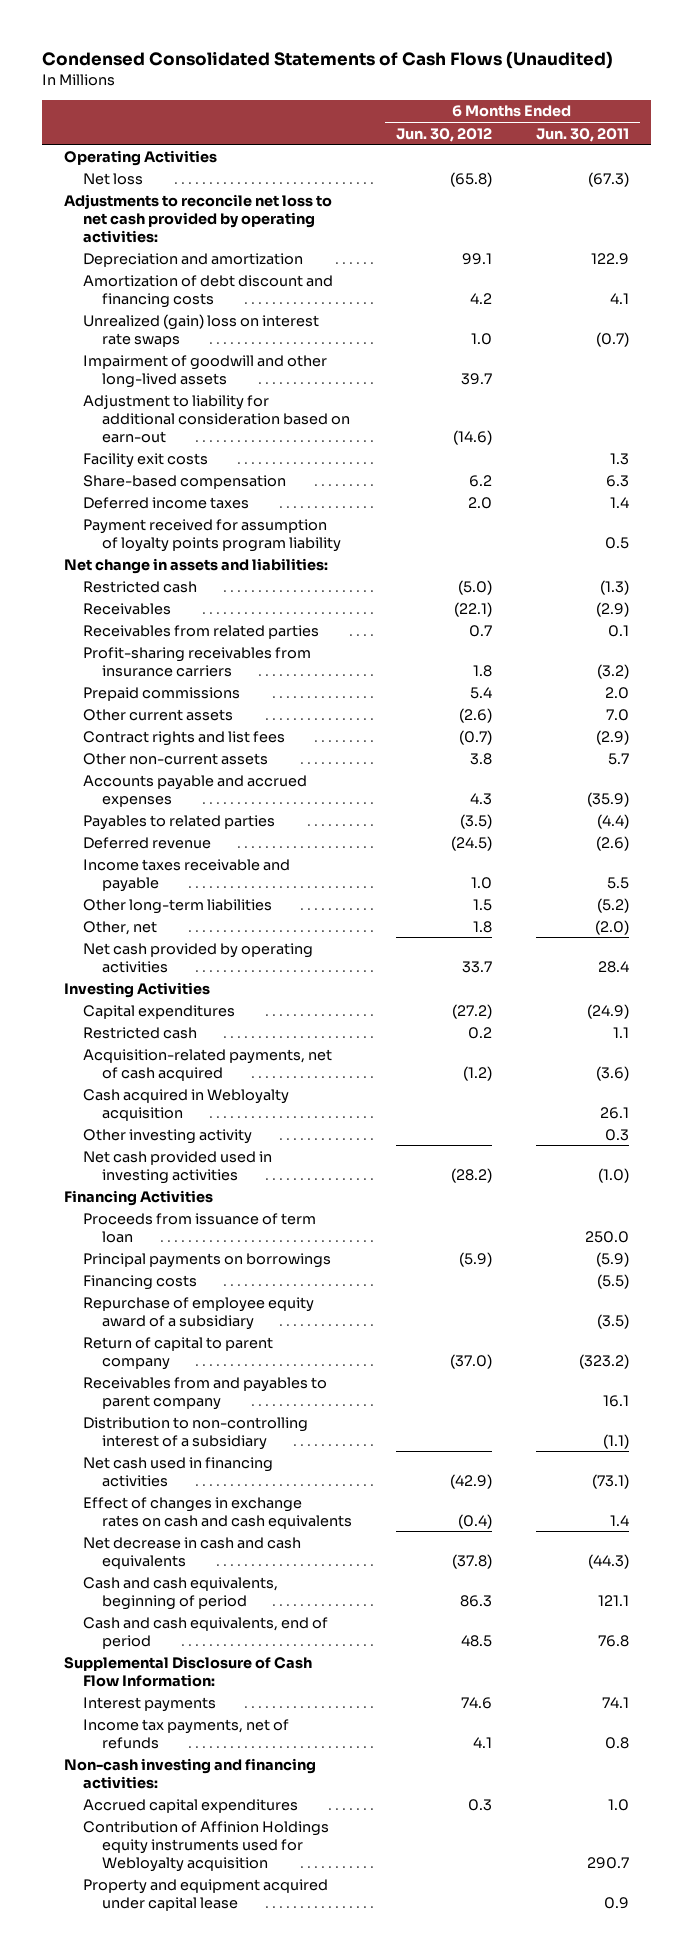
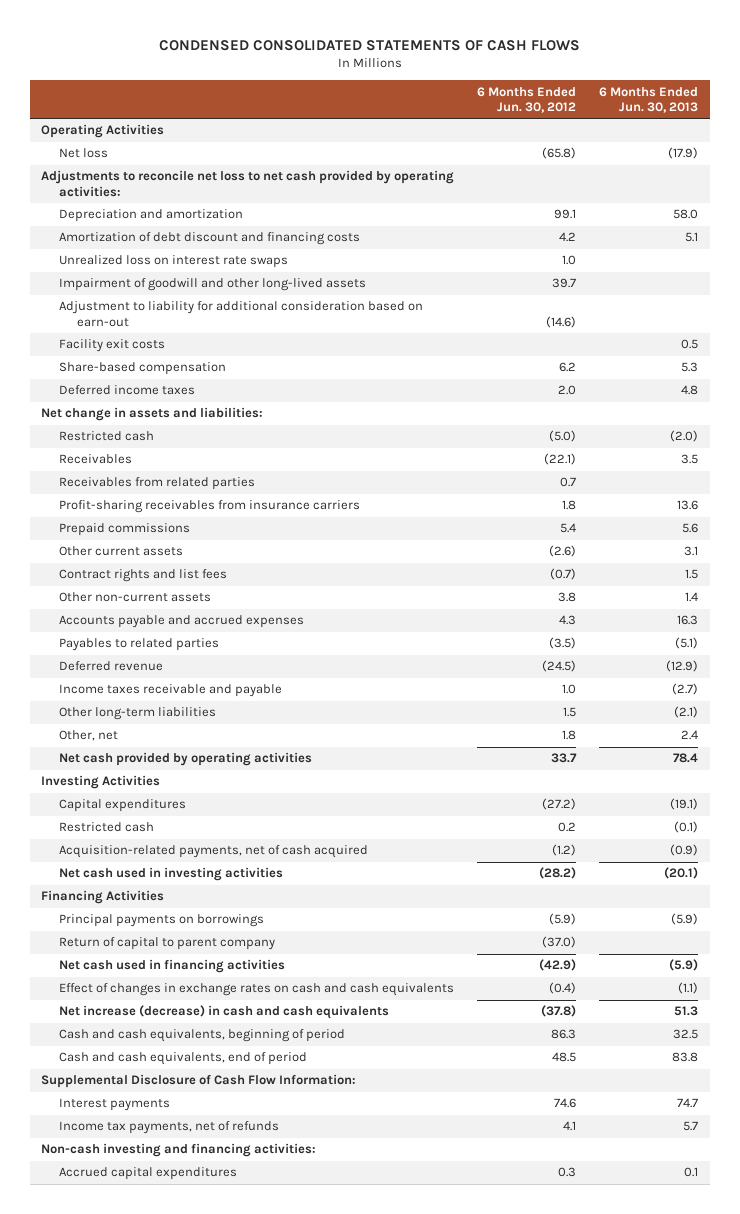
[42,51,614,70] Condensed Consolidated Statements of Cash Flows (Unaudited) -> [158,39,580,51] CONDENSED CONSOLIDATED STATEMENTS OF CASH FLOWS
[535,127,629,142] Jun. 30, 2011 -> none
none -> [599,86,699,114] 6 Months Ended Jun. 30, 2013
[83,313,320,347] Unrealized (gain) loss on interest rate swaps -> [58,255,288,269] Unrealized loss on interest rate swaps
[83,518,342,552] Payment received for assumption of loyalty points program liability -> none
[83,1088,290,1121] Cash acquired in Webloyalty acquisition -> none
[83,1128,253,1144] Other investing activity -> none
[83,1150,273,1184] Net cash provided used in investing activities -> [58,867,283,882] Net cash used in investing activities
[83,1212,317,1243] Proceeds from issuance of term loan -> none
[83,1274,198,1290] Financing costs -> none
[83,1296,315,1330] Repurchase of employee equity award of a subsidiary -> none
[83,1376,328,1410] Receivables from and payables to parent company -> none
[83,1416,309,1450] Distribution to non-controlling interest of a subsidiary -> none
[83,1536,302,1569] Net decrease in cash and cash equivalents -> [58,1005,389,1020] Net increase (decrease) in cash and cash equivalents
[83,1820,330,1872] Contribution of Affinion Holdings equity instruments used for Webloyalty acquisition -> none
[83,1878,329,1911] Property and equipment acquired under capital lease -> none

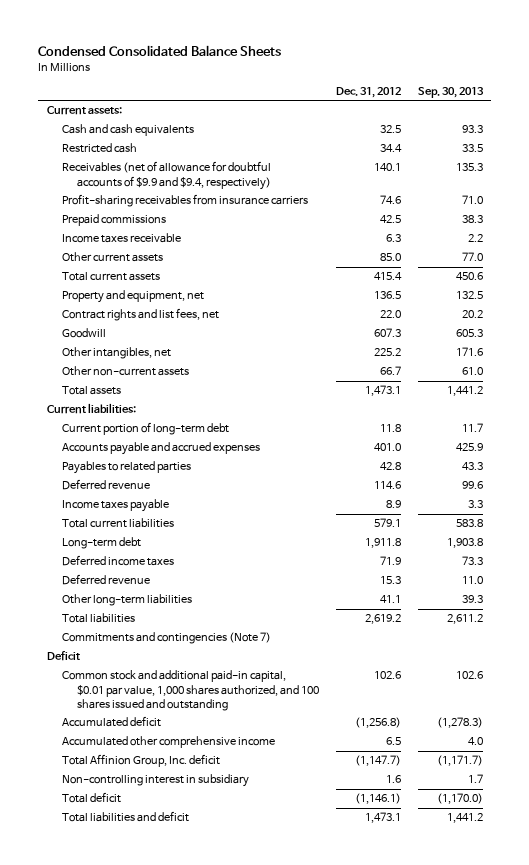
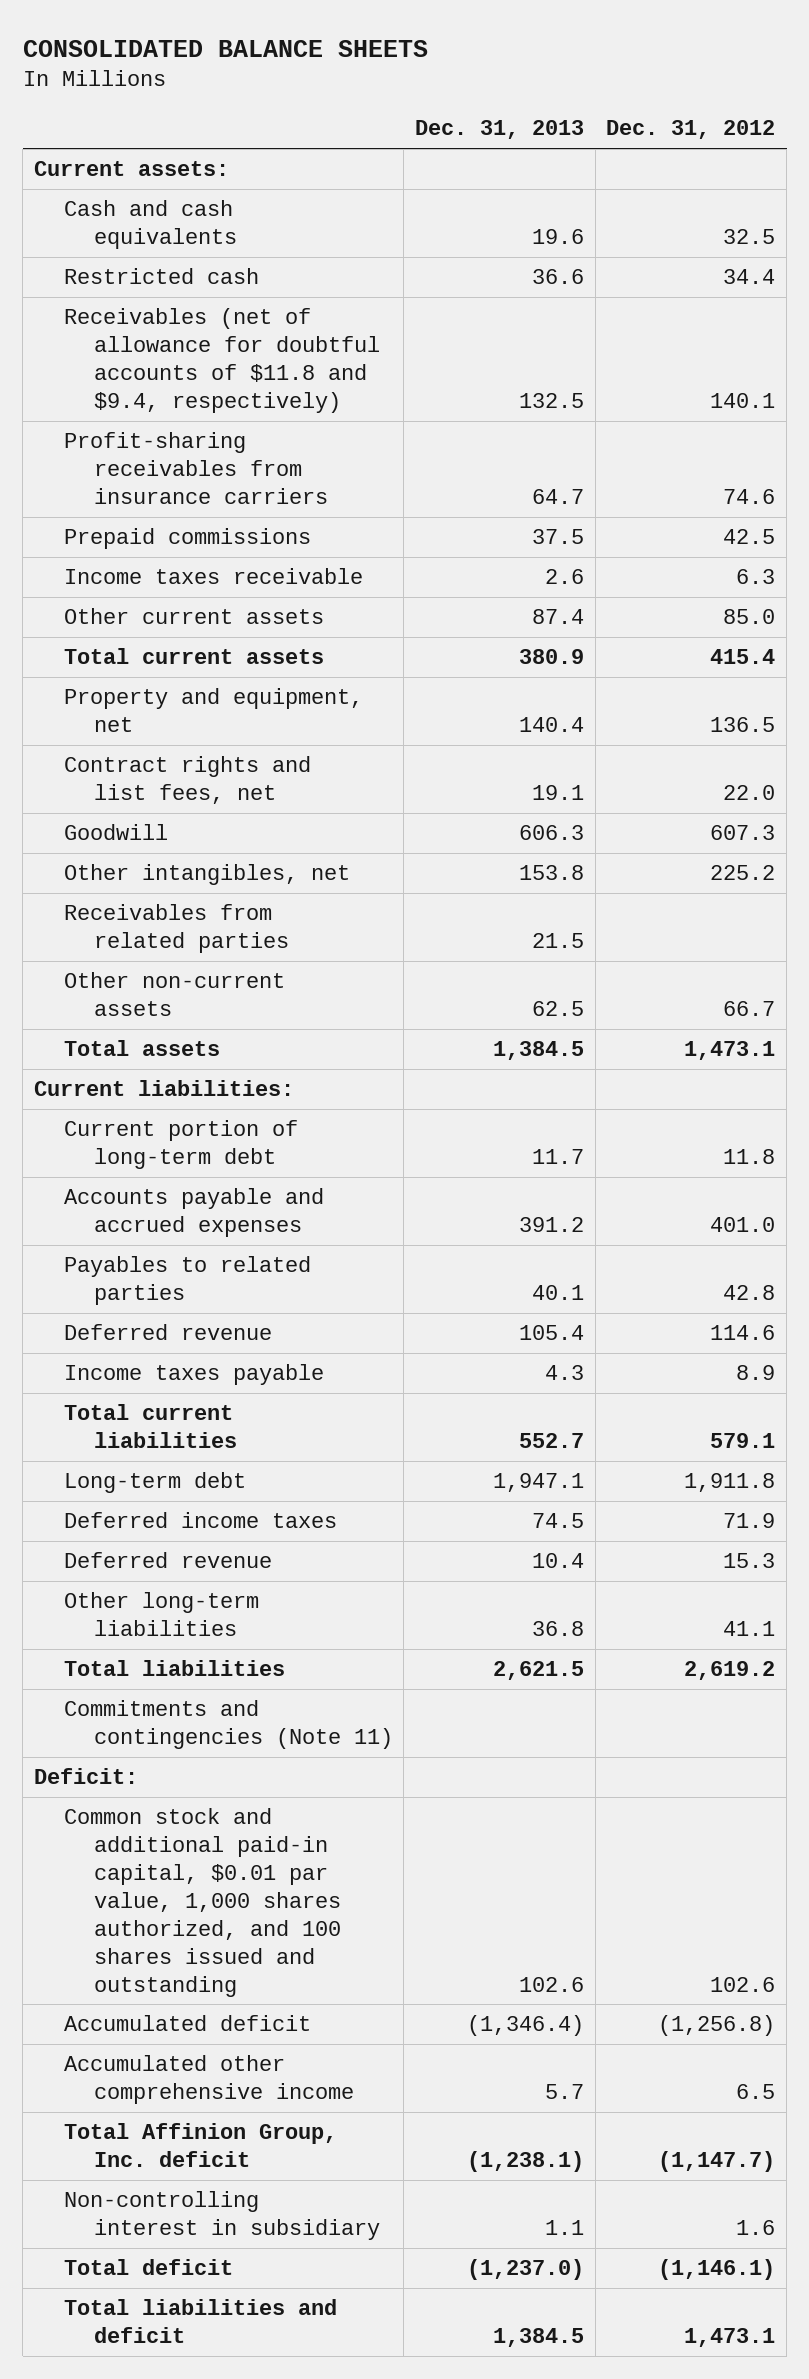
[38,44,282,56] Condensed Consolidated Balance Sheets -> [22,39,428,57] CONSOLIDATED BALANCE SHEETS
[417,87,484,99] Sep. 30, 2013 -> none
none -> [414,120,584,140] Dec. 31, 2013
[61,161,271,190] Receivables (net of allowance for doubtful accounts of $9.9 and $9.4, respectively) -> [63,308,380,413] Receivables (net of allowance for doubtful accounts of $11.8 and $9.4, respectively)
none -> [63,904,289,954] Receivables from related parties
[61,632,271,645] Commitments and contingencies (Note 7) -> [63,1700,393,1750] Commitments and contingencies (Note 11)
[46,651,80,662] Deficit -> [34,1768,139,1785] Deficit:

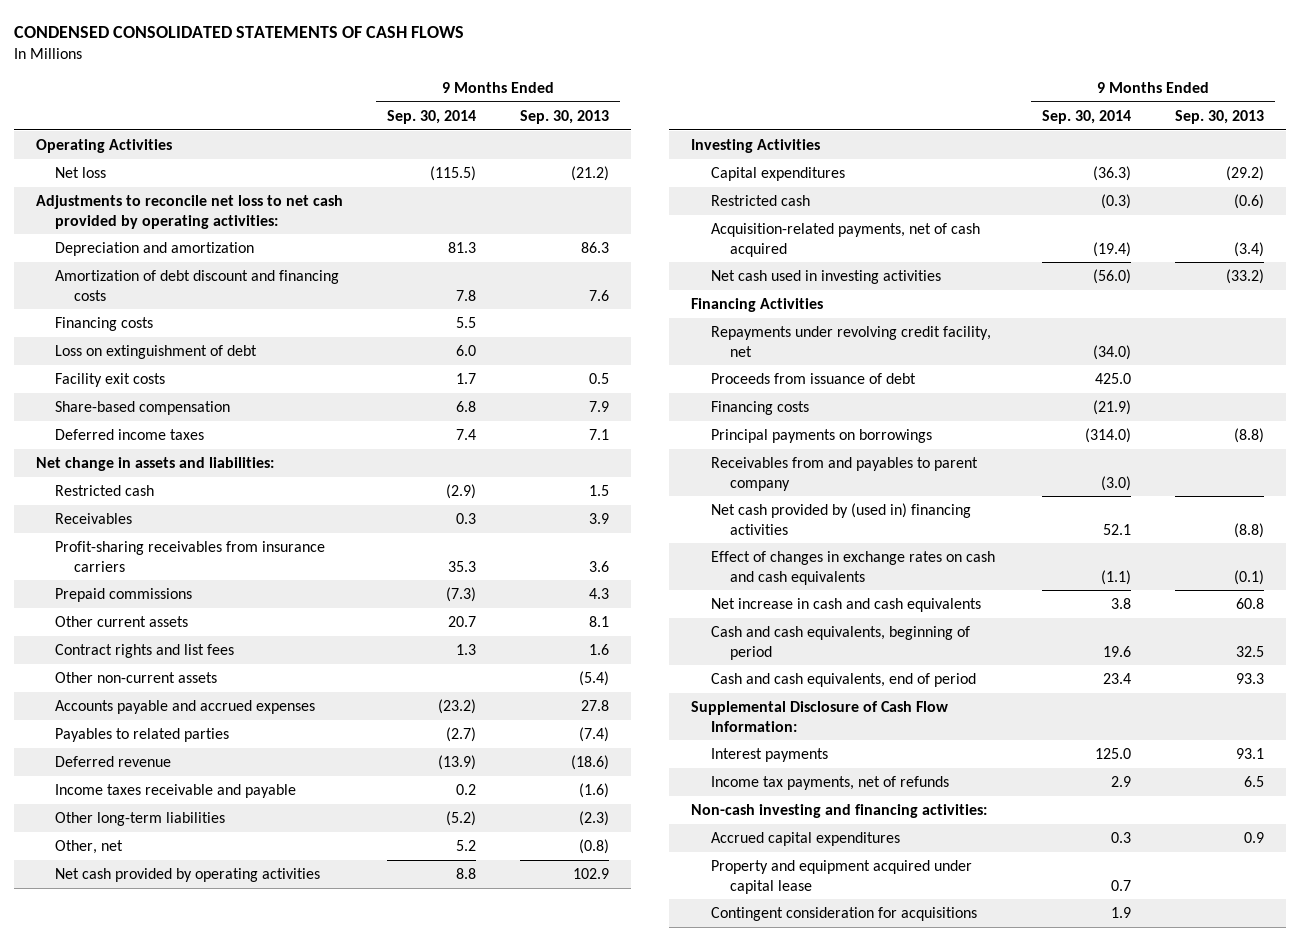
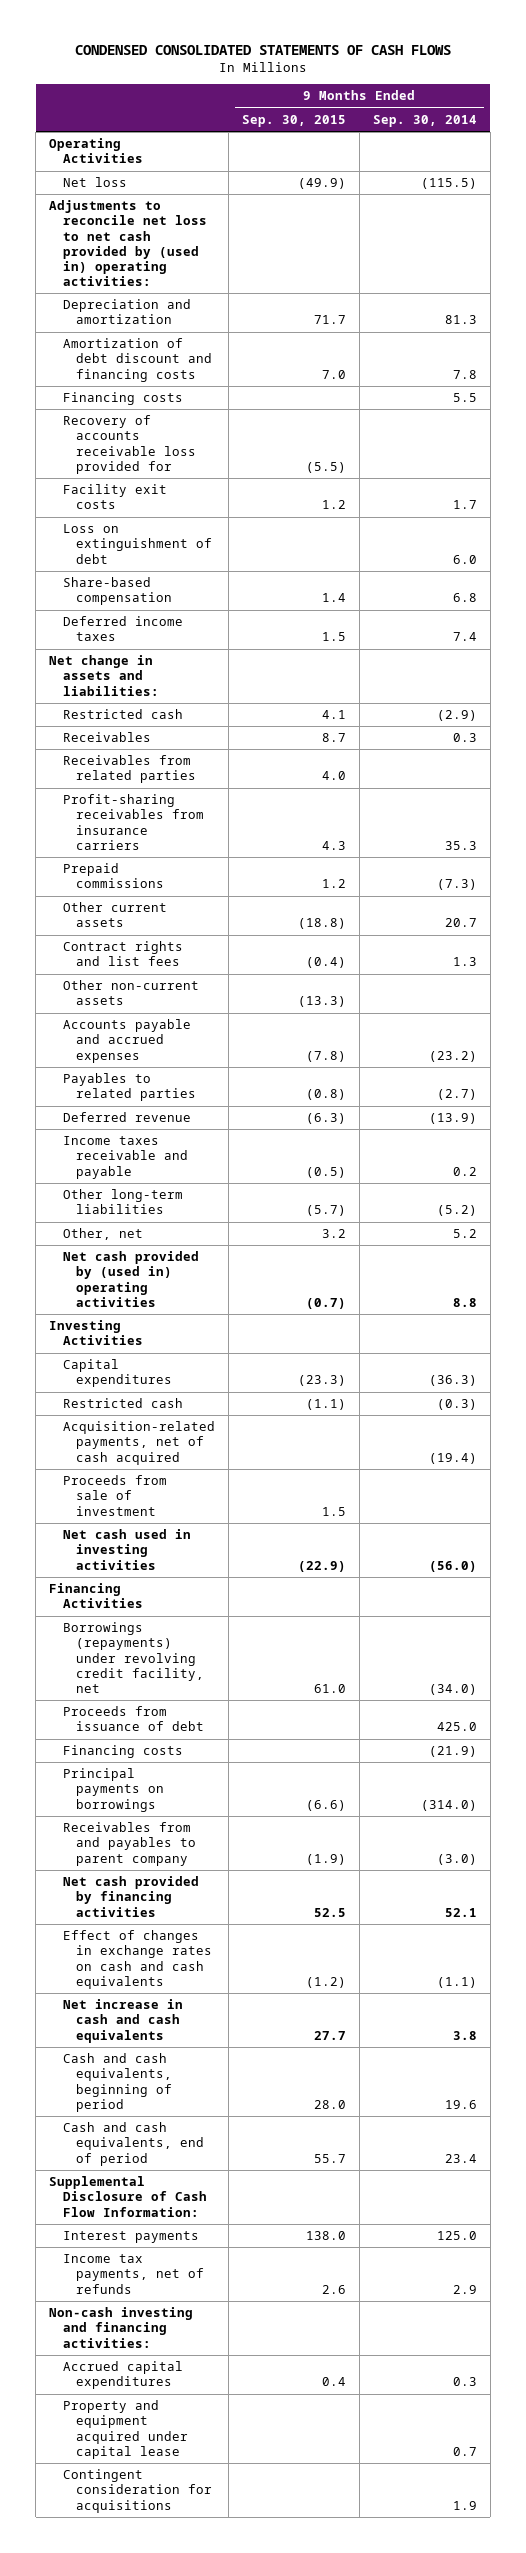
[520,109,610,124] Sep. 30, 2013 -> none
none -> [241,114,346,127] Sep. 30, 2015
[36,194,344,229] Adjustments to reconcile net loss to net cash provided by operating activities: -> [49,200,207,287] Adjustments to reconcile net loss to net cash provided by (used in) operating activities:
none -> [62,415,196,474] Recovery of accounts receivable loss provided for
[55,344,258,359] Loss on extinguishment of debt -> [62,524,212,564] Loss on extinguishment of debt
none -> [62,755,196,784] Receivables from related parties
[55,867,321,882] Net cash provided by operating activities -> [62,1251,199,1307] Net cash provided by (used in) operating activities
none -> [62,1475,167,1516] Proceeds from sale of investment
[710,325,991,357] Repayments under revolving credit facility, net -> [62,1622,204,1693] Borrowings (repayments) under revolving credit facility, net
[710,502,971,535] Net cash provided by (used in) financing activities -> [62,1876,199,1917] Net cash provided by financing activities

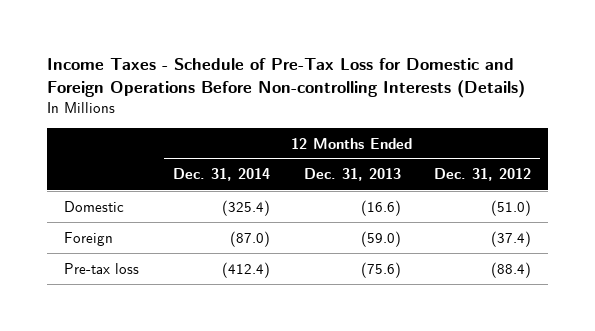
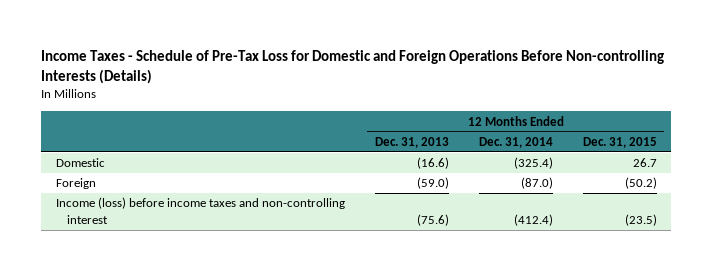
[434,168,532,182] Dec. 31, 2012 -> none
none -> [582,136,657,148] Dec. 31, 2015
[64,262,140,274] Pre-tax loss -> [55,197,345,225] Income (loss) before income taxes and non-controlling interest

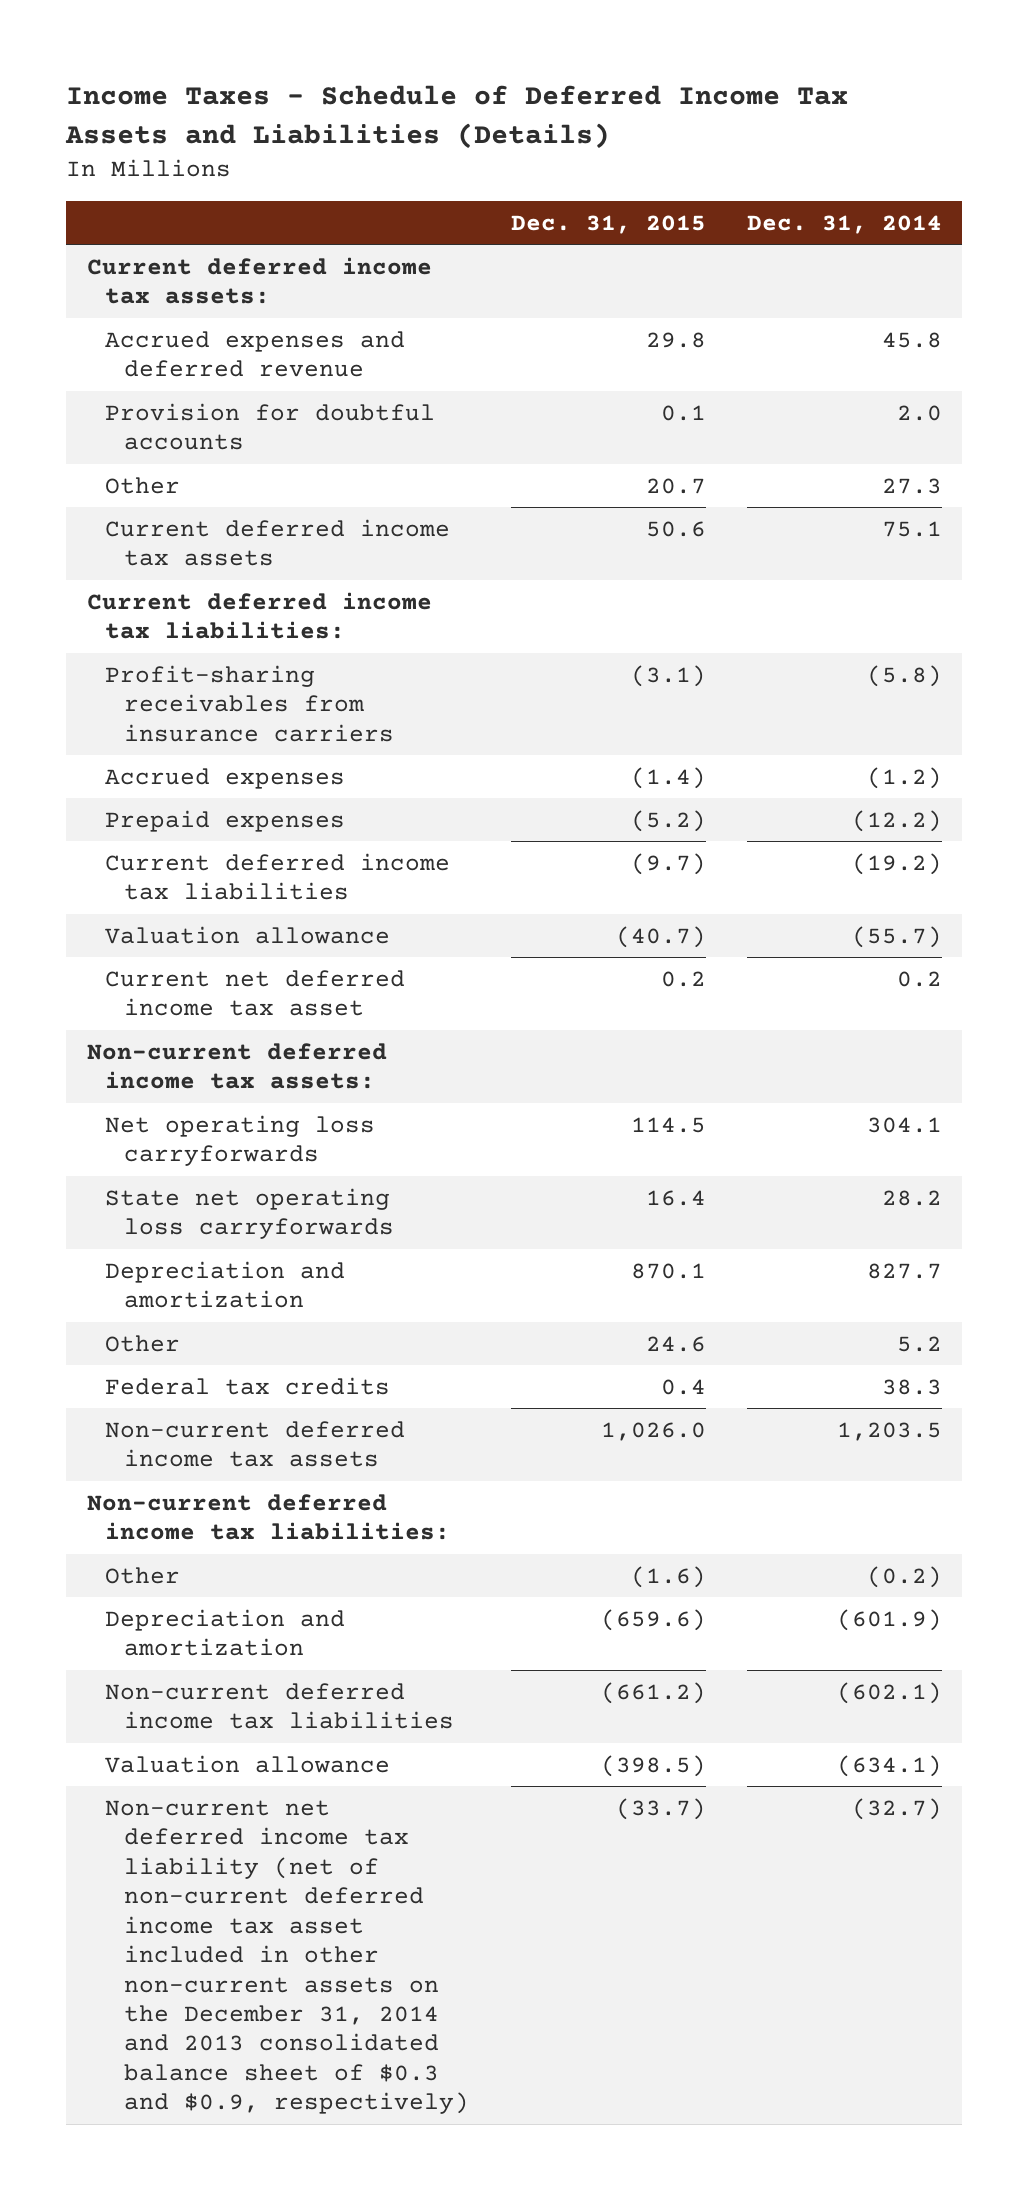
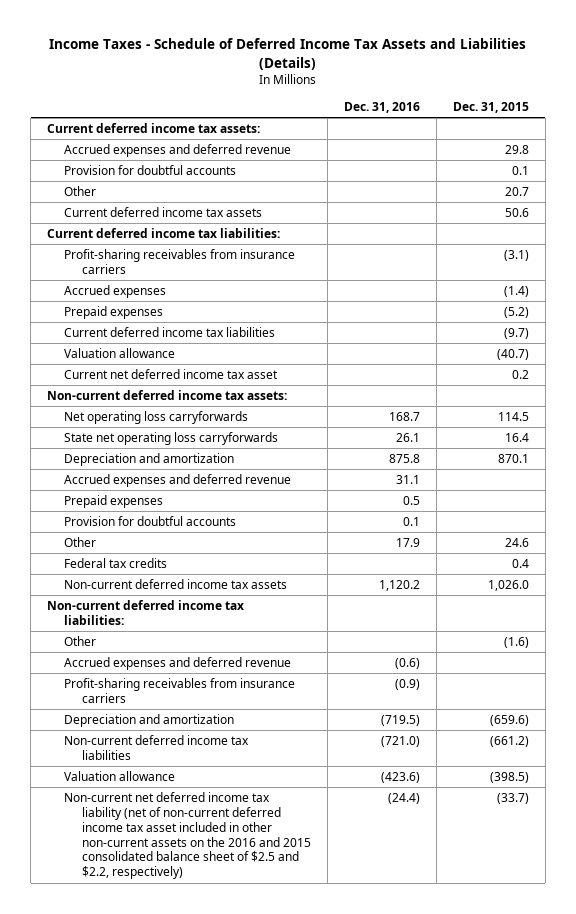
[746,214,942,234] Dec. 31, 2014 -> none
none -> [343,102,420,114] Dec. 31, 2016
none -> [64,474,292,488] Accrued expenses and deferred revenue
none -> [64,495,164,509] Prepaid expenses
none -> [64,516,237,527] Provision for doubtful accounts
none -> [64,657,292,671] Accrued expenses and deferred revenue
none -> [64,678,296,703] Profit-sharing receivables from insurance carriers
[105,1799,470,2115] Non-current net deferred income tax liability (net of non-current deferred income tax asset included in other non-current assets on the December 31, 2014 and 2013 consolidated balance sheet of $0.3 and $0.9, respectively) -> [64,792,311,880] Non-current net deferred income tax liability (net of non-current deferred income tax asset included in other non-current assets on the 2016 and 2015 consolidated balance sheet of $2.5 and $2.2, respectively)

